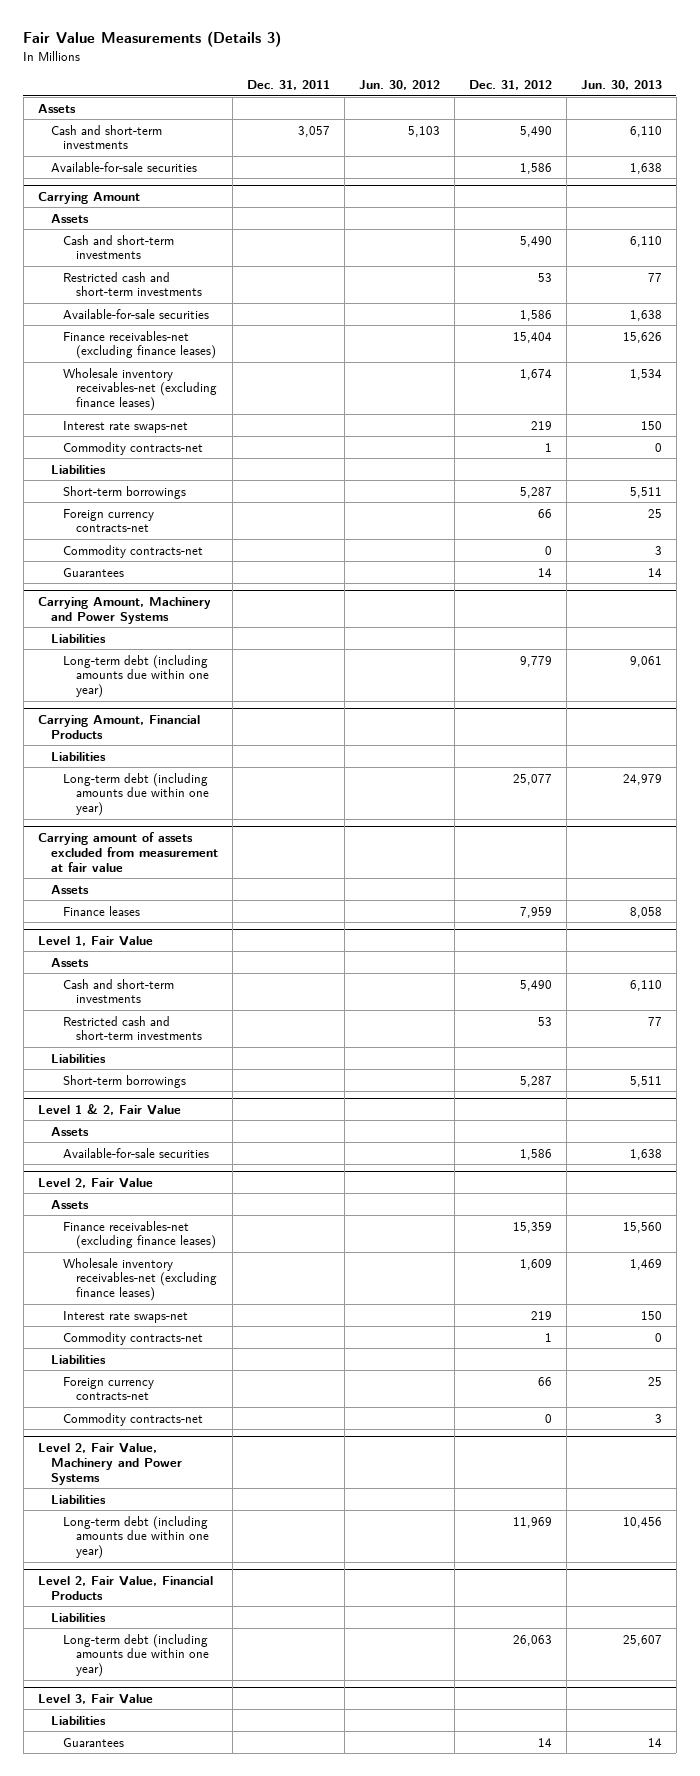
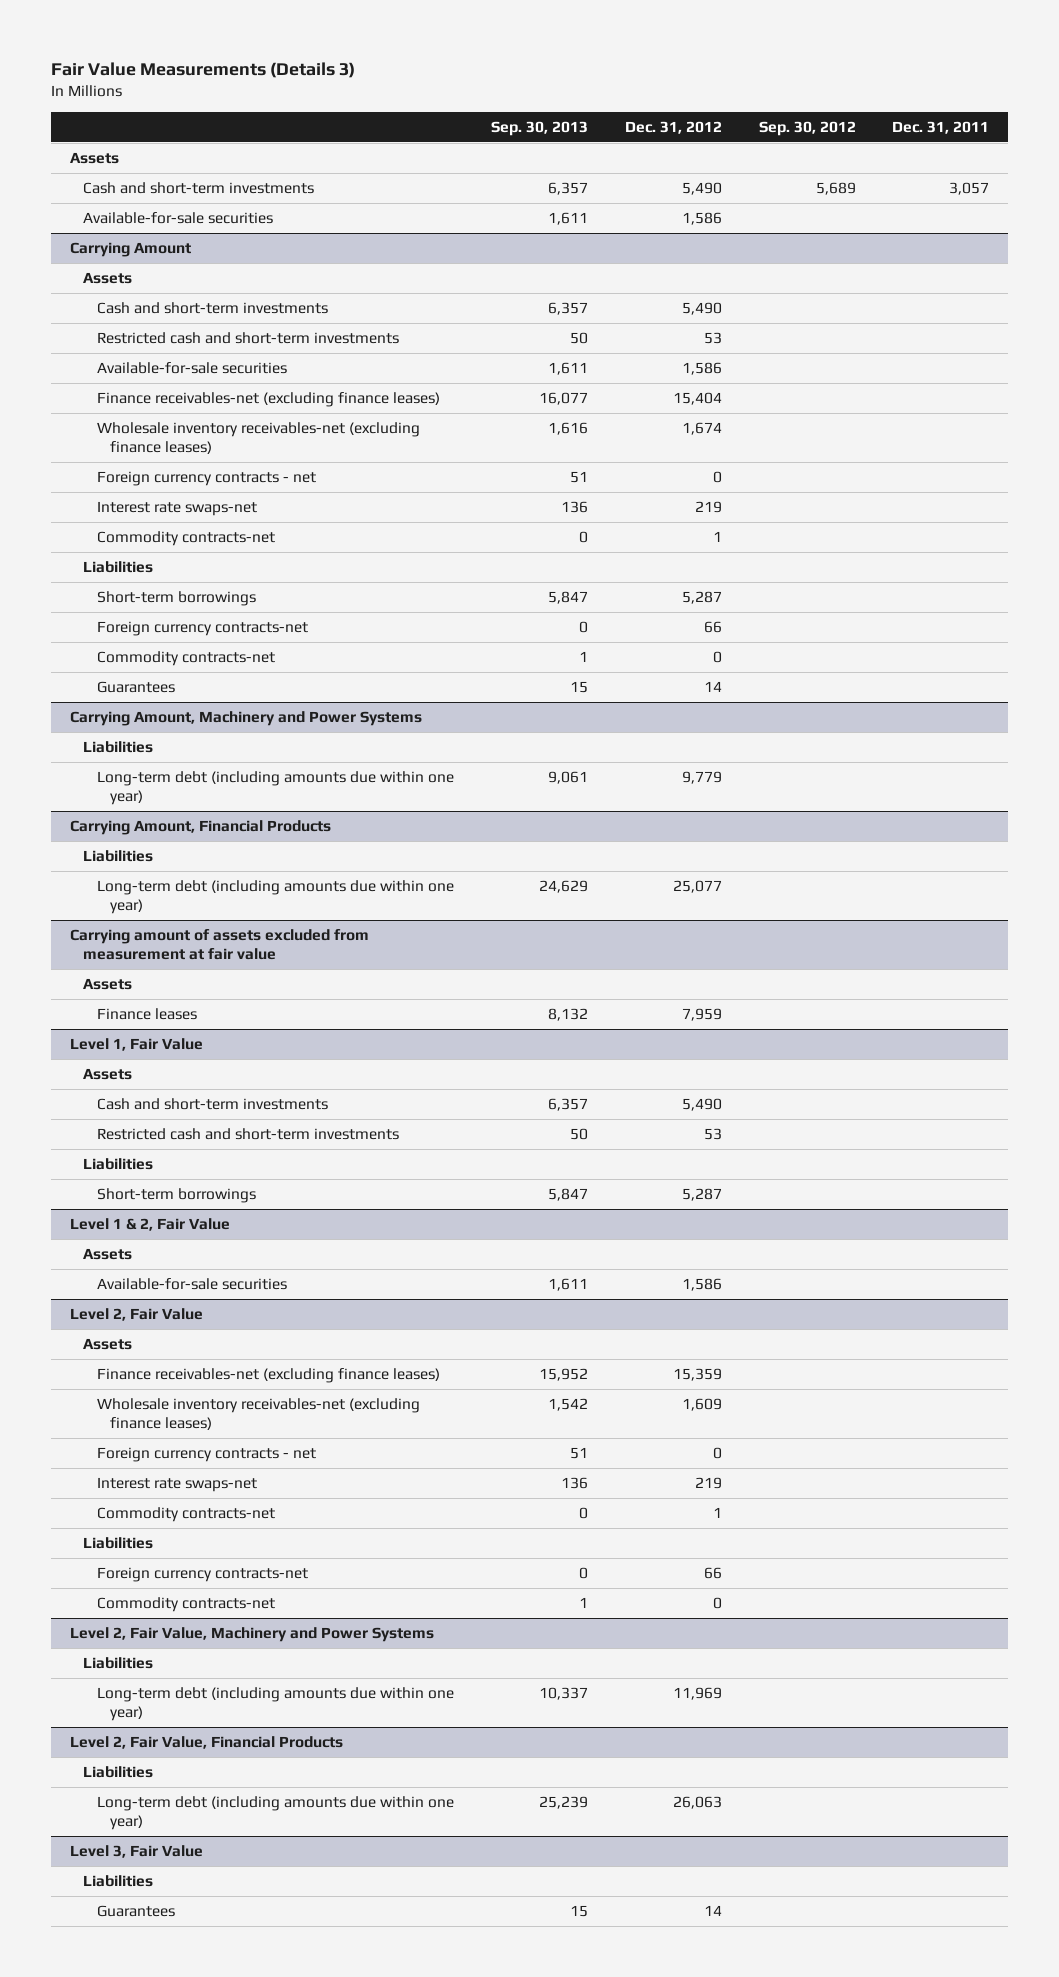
[358,80,440,91] Jun. 30, 2012 -> none
[580,80,662,91] Jun. 30, 2013 -> none
none -> [490,120,588,136] Sep. 30, 2013
none -> [758,120,856,136] Sep. 30, 2012
none -> [96,470,316,486] Foreign currency contracts - net
none -> [96,1446,316,1462] Foreign currency contracts - net

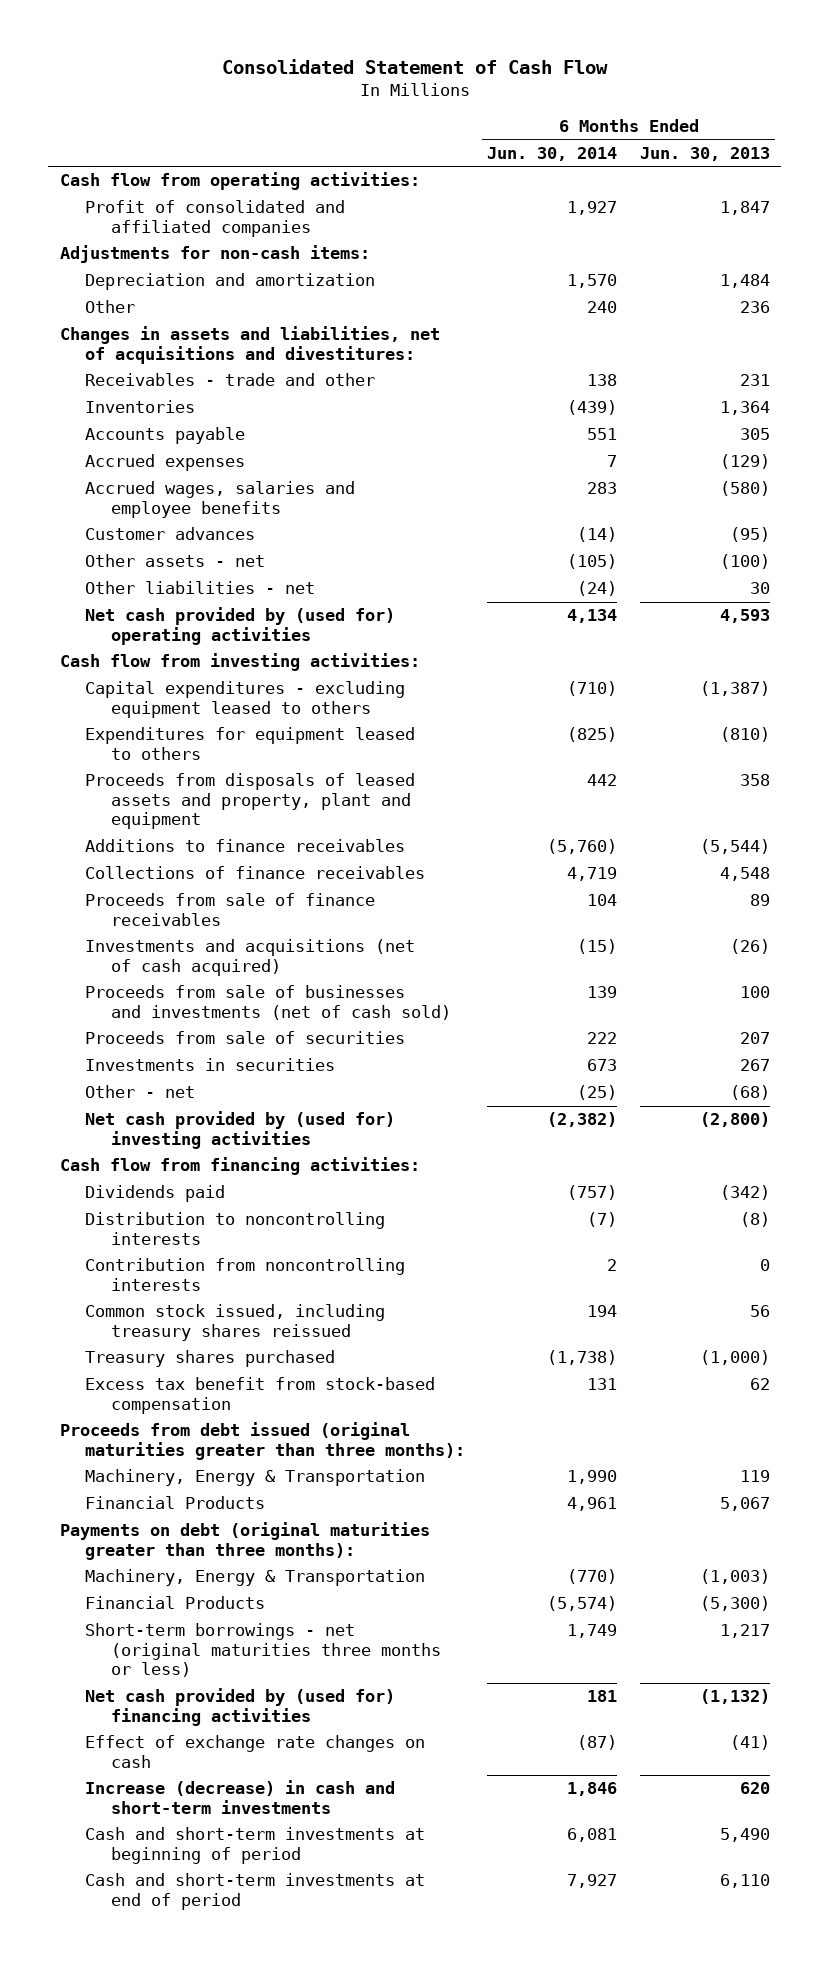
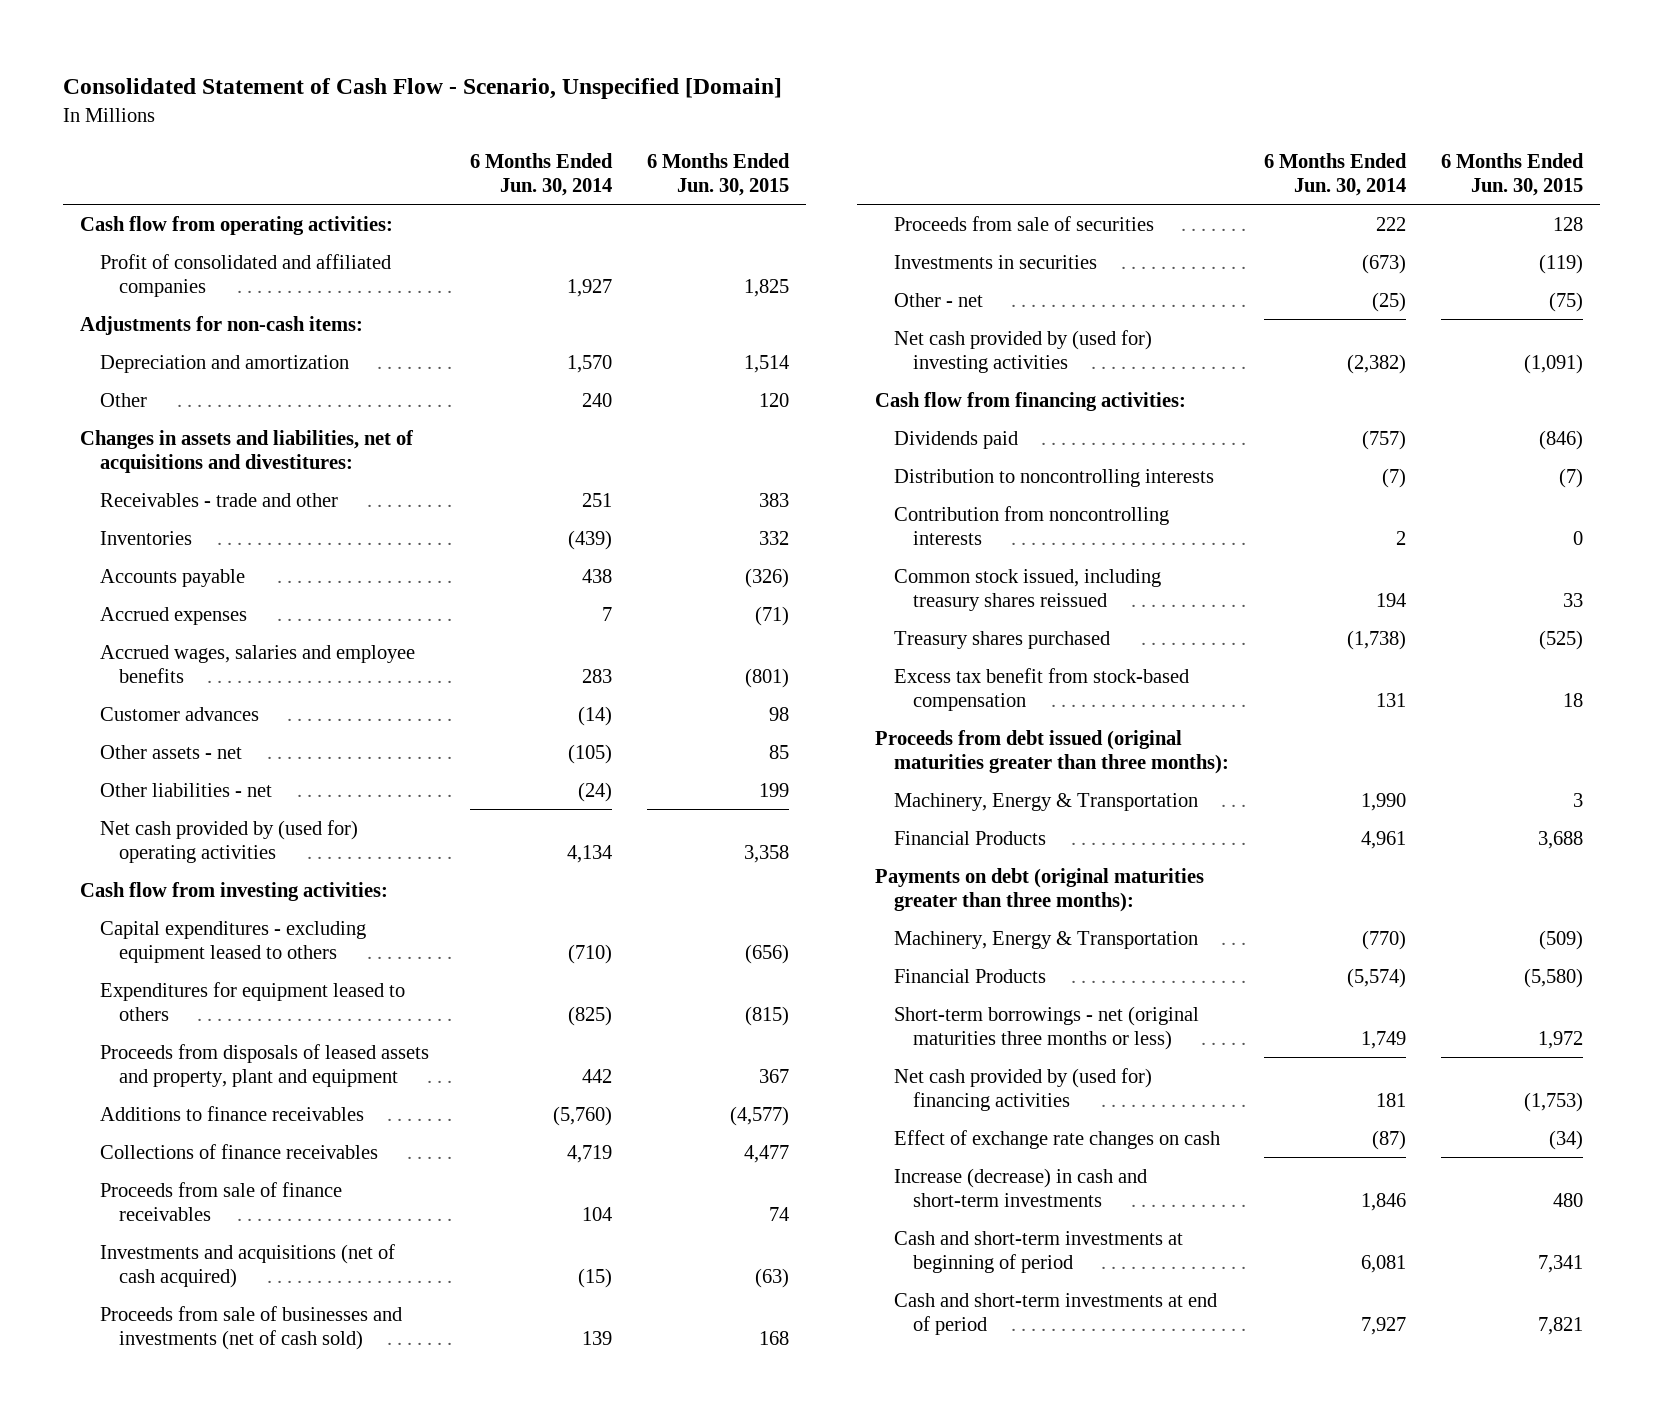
[221,58,608,74] Consolidated Statement of Cash Flow -> [62,78,782,100] Consolidated Statement of Cash Flow - Scenario, Unspecified [Domain]
[639,146,770,161] Jun. 30, 2013 -> none
none -> [646,152,790,196] 6 Months Ended Jun. 30, 2015
[587,374,618,387] 138 -> [581,492,612,507] 251
[587,428,618,441] 551 -> [581,568,612,583] 438
[587,1059,618,1072] 673 -> [1361,253,1406,274] (673)

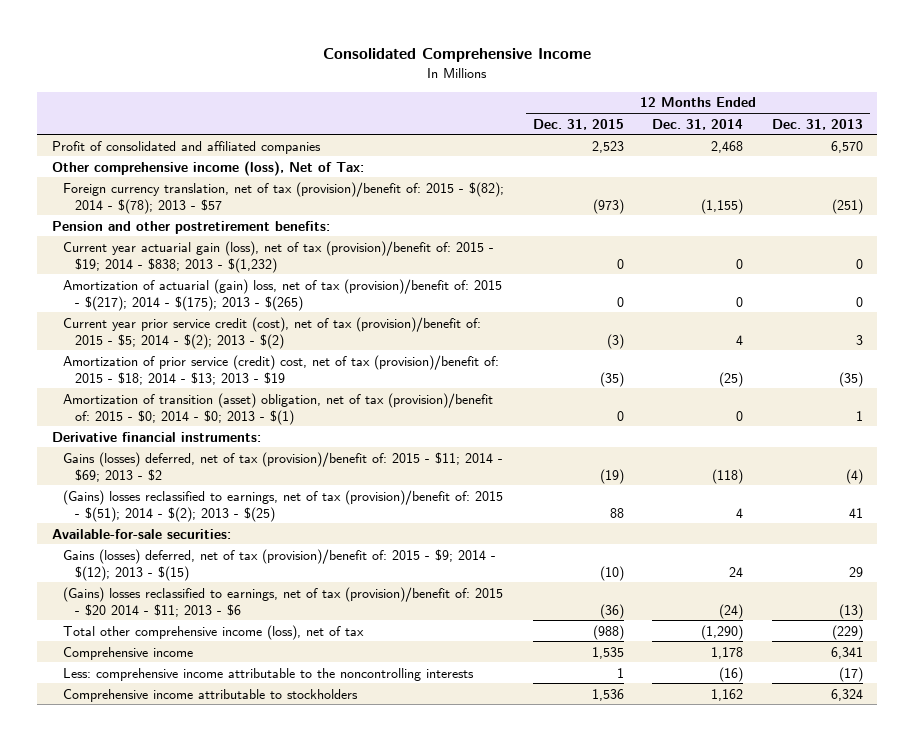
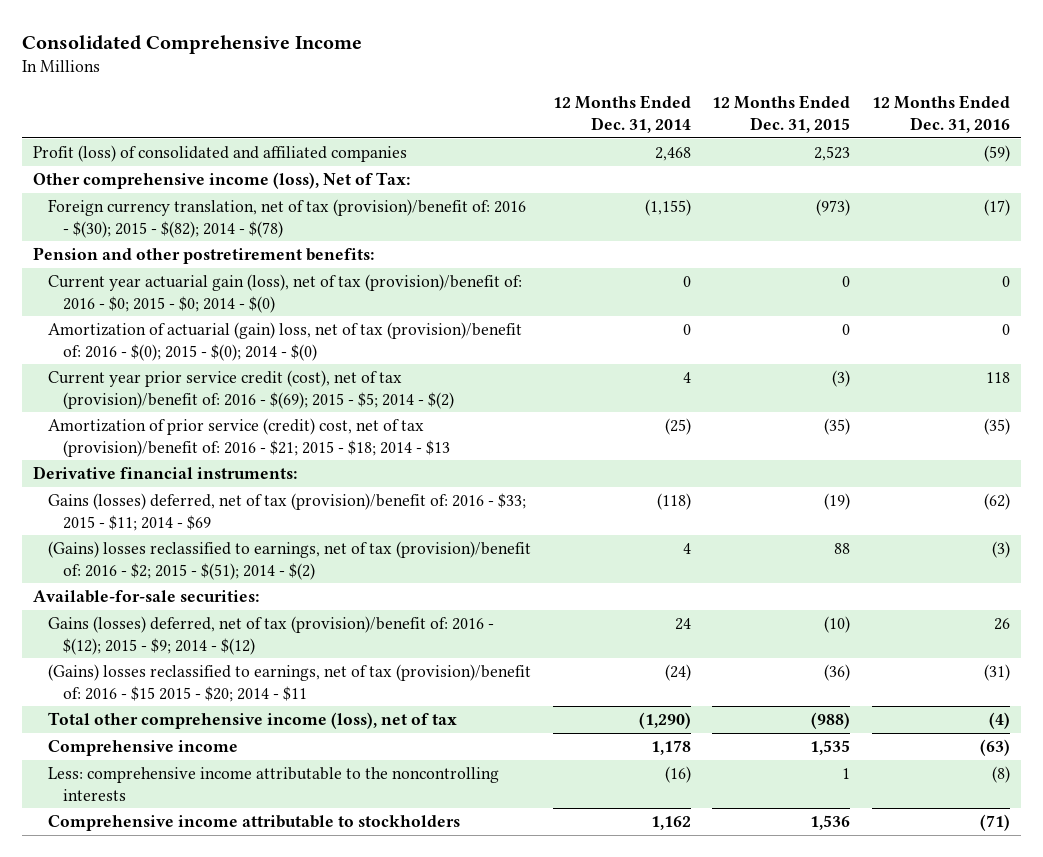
[772,118,864,130] Dec. 31, 2013 -> none
none -> [872,95,1011,134] 12 Months Ended Dec. 31, 2016
[51,140,321,154] Profit of consolidated and affiliated companies -> [32,144,407,162] Profit (loss) of consolidated and affiliated companies
[63,181,505,214] Foreign currency translation, net of tax (provision)/benefit of: 2015 - $(82); 2014 - $(78); 2013 - $57 -> [47,198,526,238] Foreign currency translation, net of tax (provision)/benefit of: 2016 - $(30); 2015 - $(82); 2014 - $(78)
[63,392,494,425] Amortization of transition (asset) obligation, net of tax (provision)/benefit of: 2015 - $0; 2014 - $0; 2013 - $(1) -> none
[63,240,495,273] Current year actuarial gain (loss), net of tax (provision)/benefit of: 2015 - $19; 2014 - $838; 2013 - $(1,232) -> [47,273,522,313] Current year actuarial gain (loss), net of tax (provision)/benefit of: 2016 - $0; 2015 - $0; 2014 - $(0)
[63,278,503,311] Amortization of actuarial (gain) loss, net of tax (provision)/benefit of: 2015 - $(217); 2014 - $(175); 2013 - $(265) -> [47,321,522,361] Amortization of actuarial (gain) loss, net of tax (provision)/benefit of: 2016 - $(0); 2015 - $(0); 2014 - $(0)
[63,316,482,349] Current year prior service credit (cost), net of tax (provision)/benefit of: 2015 - $5; 2014 - $(2); 2013 - $(2) -> [47,369,454,409] Current year prior service credit (cost), net of tax (provision)/benefit of: 2016 - $(69); 2015 - $5; 2014 - $(2)
[63,354,500,385] Amortization of prior service (credit) cost, net of tax (provision)/benefit of: 2015 - $18; 2014 - $13; 2013 - $19 -> [47,417,450,457] Amortization of prior service (credit) cost, net of tax (provision)/benefit of: 2016 - $21; 2015 - $18; 2014 - $13
[63,451,504,482] Gains (losses) deferred, net of tax (provision)/benefit of: 2015 - $11; 2014 - $69; 2013 - $2 -> [47,492,526,531] Gains (losses) deferred, net of tax (provision)/benefit of: 2016 - $33; 2015 - $11; 2014 - $69
[63,489,504,522] (Gains) losses reclassified to earnings, net of tax (provision)/benefit of: 2015 - $(51); 2014 - $(2); 2013 - $(25) -> [47,540,531,580] (Gains) losses reclassified to earnings, net of tax (provision)/benefit of: 2016 - $2; 2015 - $(51); 2014 - $(2)
[63,548,497,581] Gains (losses) deferred, net of tax (provision)/benefit of: 2015 - $9; 2014 - $(12); 2013 - $(15) -> [47,615,494,655] Gains (losses) deferred, net of tax (provision)/benefit of: 2016 - $(12); 2015 - $9; 2014 - $(12)
[63,586,504,617] (Gains) losses reclassified to earnings, net of tax (provision)/benefit of: 2015 - $20 2014 - $11; 2013 - $6 -> [47,663,531,702] (Gains) losses reclassified to earnings, net of tax (provision)/benefit of: 2016 - $15 2015 - $20; 2014 - $11

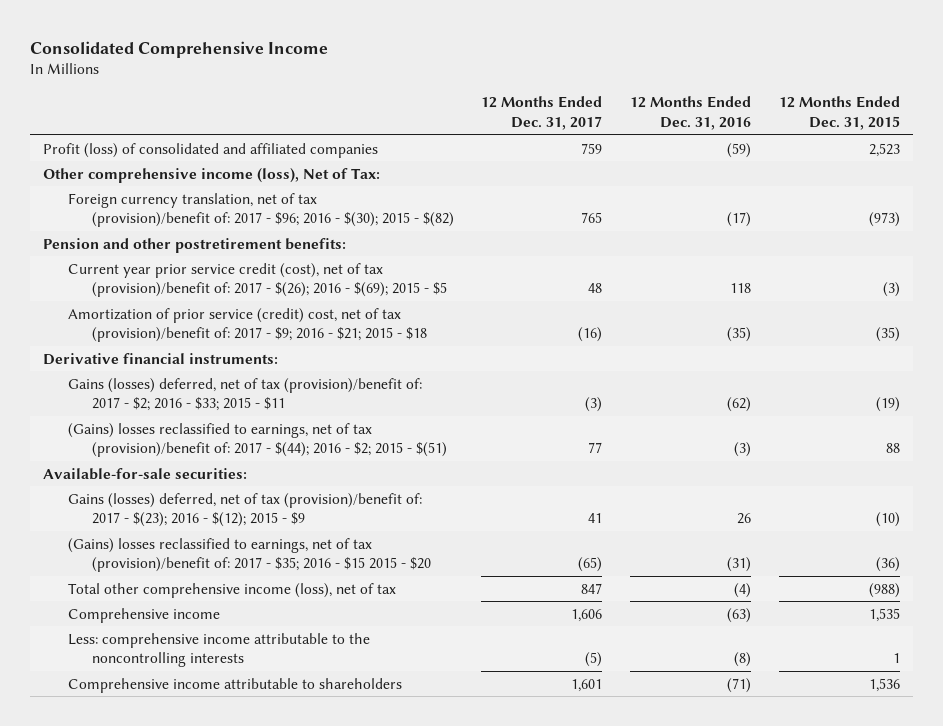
[552,95,691,134] 12 Months Ended Dec. 31, 2014 -> none
none -> [481,96,603,131] 12 Months Ended Dec. 31, 2017
[47,198,526,238] Foreign currency translation, net of tax (provision)/benefit of: 2016 - $(30); 2015 - $(82); 2014 - $(78) -> [67,192,454,228] Foreign currency translation, net of tax (provision)/benefit of: 2017 - $96; 2016 - $(30); 2015 - $(82)
[47,273,522,313] Current year actuarial gain (loss), net of tax (provision)/benefit of: 2016 - $0; 2015 - $0; 2014 - $(0) -> none
[47,321,522,361] Amortization of actuarial (gain) loss, net of tax (provision)/benefit of: 2016 - $(0); 2015 - $(0); 2014 - $(0) -> none
[47,369,454,409] Current year prior service credit (cost), net of tax (provision)/benefit of: 2016 - $(69); 2015 - $5; 2014 - $(2) -> [67,262,447,298] Current year prior service credit (cost), net of tax (provision)/benefit of: 2017 - $(26); 2016 - $(69); 2015 - $5
[47,417,450,457] Amortization of prior service (credit) cost, net of tax (provision)/benefit of: 2016 - $21; 2015 - $18; 2014 - $13 -> [67,307,427,343] Amortization of prior service (credit) cost, net of tax (provision)/benefit of: 2017 - $9; 2016 - $21; 2015 - $18
[47,492,526,531] Gains (losses) deferred, net of tax (provision)/benefit of: 2016 - $33; 2015 - $11; 2014 - $69 -> [67,377,422,412] Gains (losses) deferred, net of tax (provision)/benefit of: 2017 - $2; 2016 - $33; 2015 - $11
[47,540,531,580] (Gains) losses reclassified to earnings, net of tax (provision)/benefit of: 2016 - $2; 2015 - $(51); 2014 - $(2) -> [67,422,447,458] (Gains) losses reclassified to earnings, net of tax (provision)/benefit of: 2017 - $(44); 2016 - $2; 2015 - $(51)
[47,615,494,655] Gains (losses) deferred, net of tax (provision)/benefit of: 2016 - $(12); 2015 - $9; 2014 - $(12) -> [67,492,422,528] Gains (losses) deferred, net of tax (provision)/benefit of: 2017 - $(23); 2016 - $(12); 2015 - $9
[47,663,531,702] (Gains) losses reclassified to earnings, net of tax (provision)/benefit of: 2016 - $15 2015 - $20; 2014 - $11 -> [67,537,431,573] (Gains) losses reclassified to earnings, net of tax (provision)/benefit of: 2017 - $35; 2016 - $15 2015 - $20
[47,814,460,831] Comprehensive income attributable to stockholders -> [67,677,402,693] Comprehensive income attributable to shareholders

